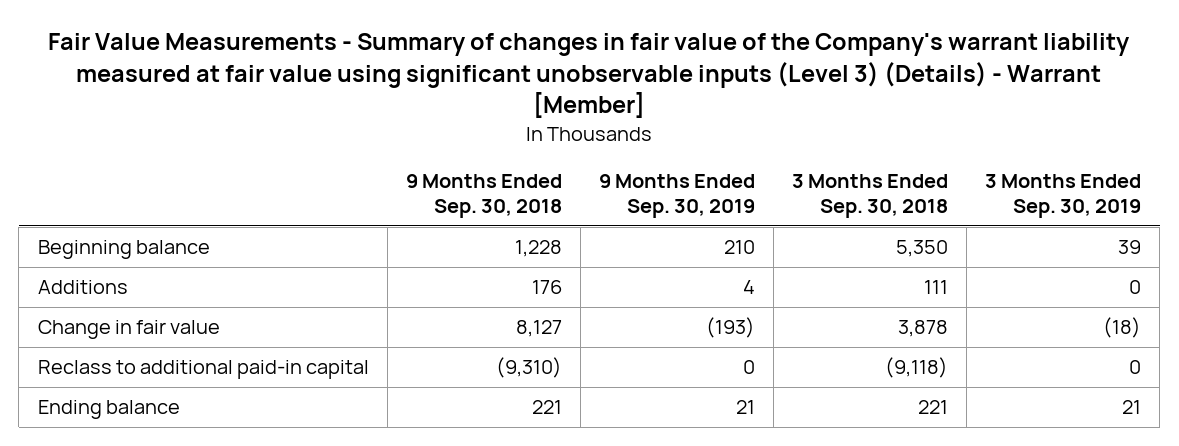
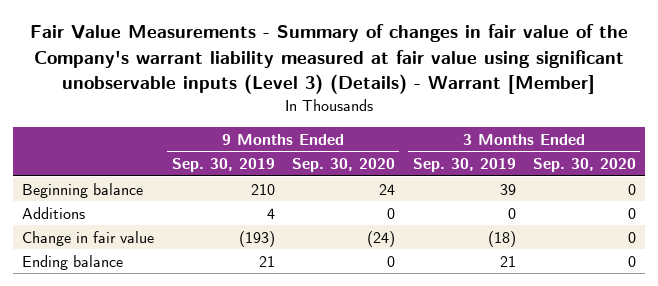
[405,174,562,219] 9 Months Ended Sep. 30, 2018 -> none
[791,174,948,219] 3 Months Ended Sep. 30, 2018 -> none
none -> [292,158,396,173] Sep. 30, 2020
none -> [533,158,637,173] Sep. 30, 2020
[37,360,369,380] Reclass to additional paid-in capital -> none

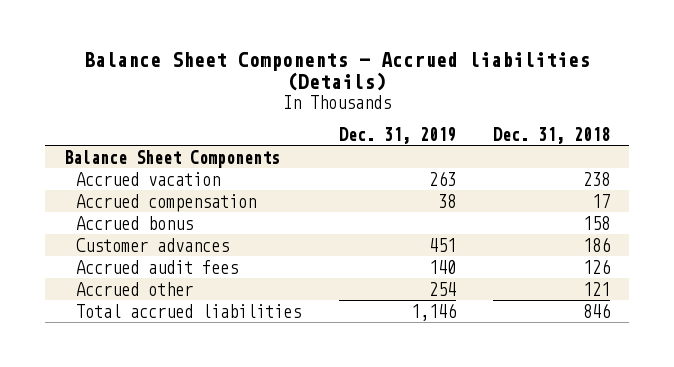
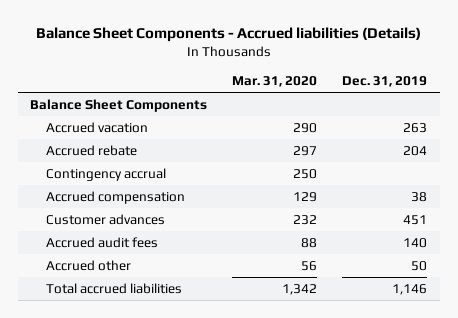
[493,126,611,144] Dec. 31, 2018 -> none
none -> [232,76,318,88] Mar. 31, 2020
none -> [45,144,137,156] Accrued rebate
none -> [45,167,166,181] Contingency accrual
[76,215,194,230] Accrued bonus -> none
[428,281,456,296] 254 -> [411,260,428,271] 50

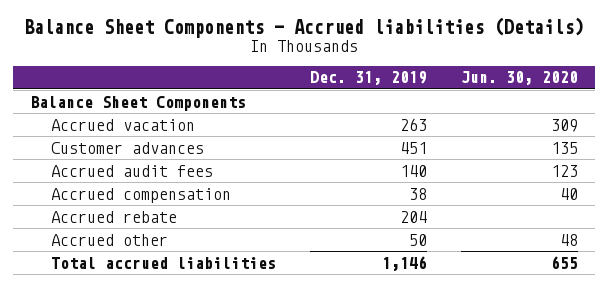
[232,76,318,88] Mar. 31, 2020 -> none
none -> [461,71,579,86] Jun. 30, 2020
[45,167,166,181] Contingency accrual -> none
[45,190,185,204] Accrued compensation -> [50,187,231,203] Accrued compensation
[45,144,137,156] Accrued rebate -> [50,210,177,223] Accrued rebate

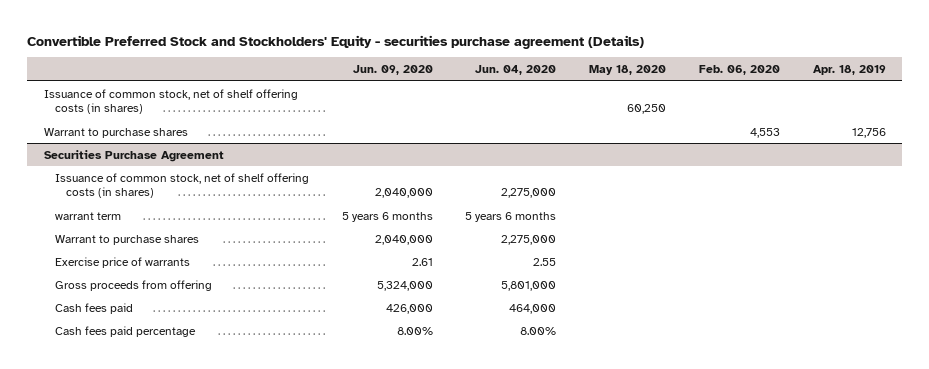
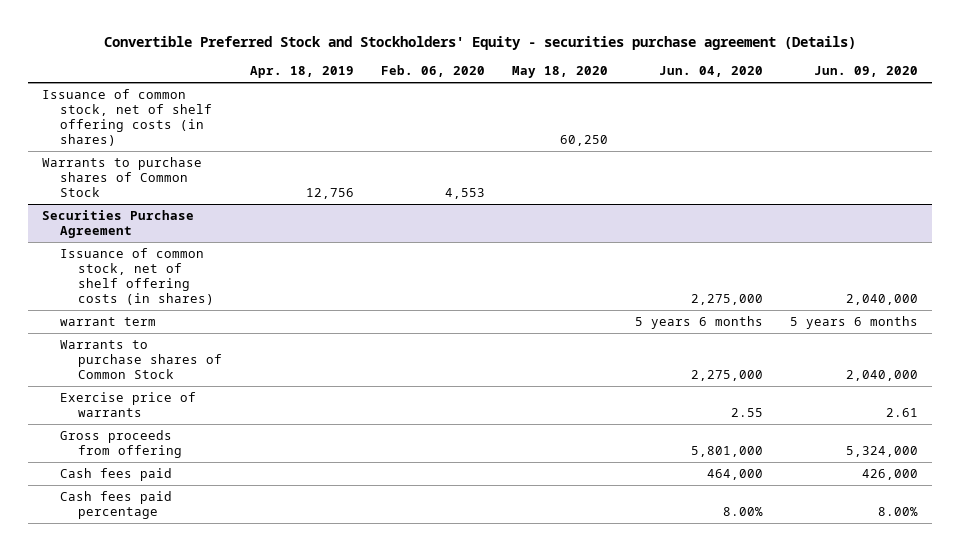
[43,127,188,138] Warrant to purchase shares -> [41,156,202,198] Warrants to purchase shares of Common Stock
[55,234,200,245] Warrant to purchase shares -> [60,339,223,380] Warrants to purchase shares of Common Stock

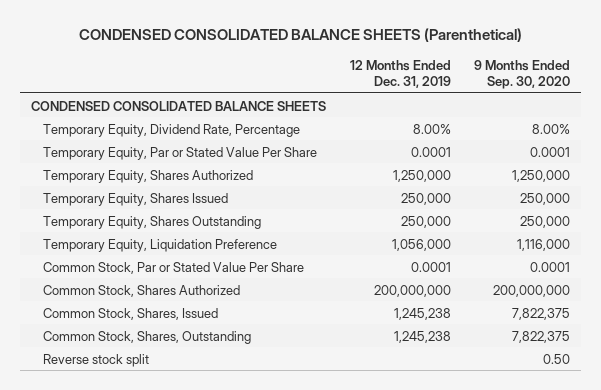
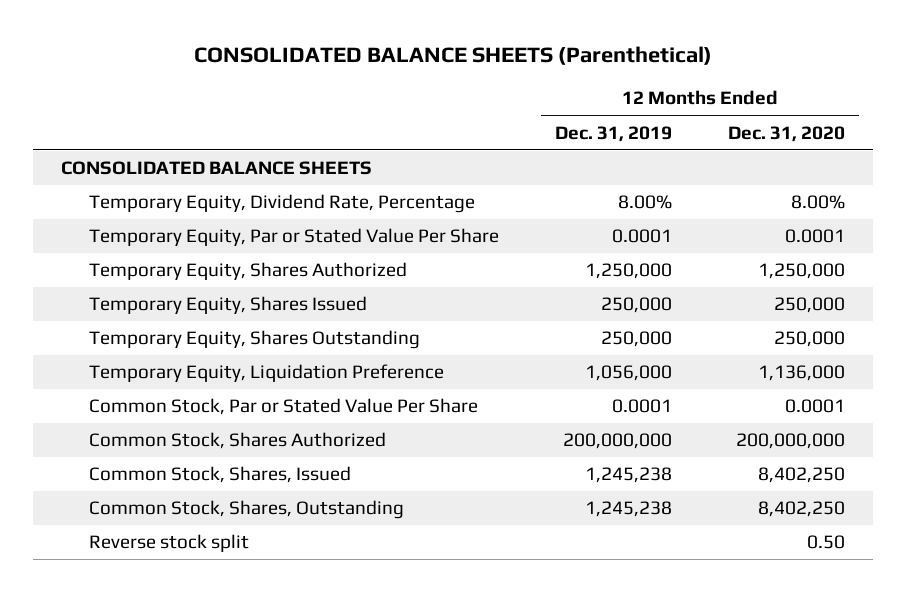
[78,28,522,43] CONDENSED CONSOLIDATED BALANCE SHEETS (Parenthetical) -> [193,46,712,66] CONSOLIDATED BALANCE SHEETS (Parenthetical)
[473,60,570,89] 9 Months Ended Sep. 30, 2020 -> none
none -> [728,125,846,142] Dec. 31, 2020
[31,100,327,111] CONDENSED CONSOLIDATED BALANCE SHEETS -> [60,161,372,176] CONSOLIDATED BALANCE SHEETS

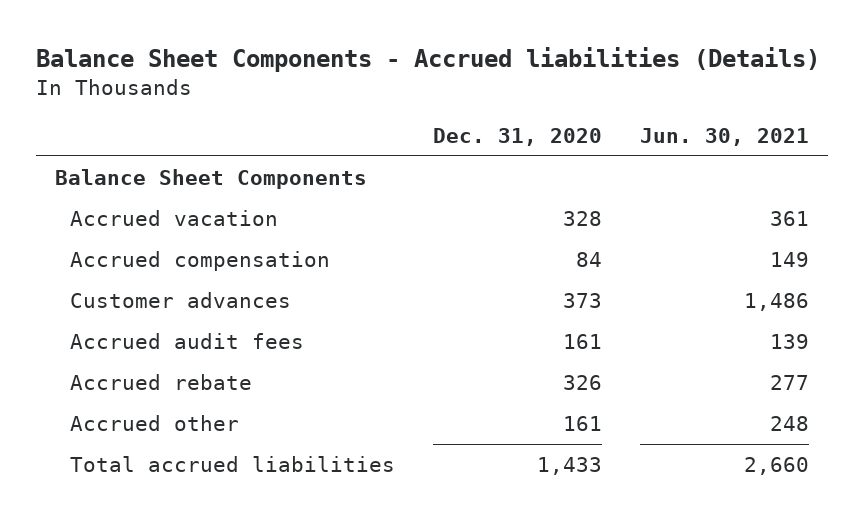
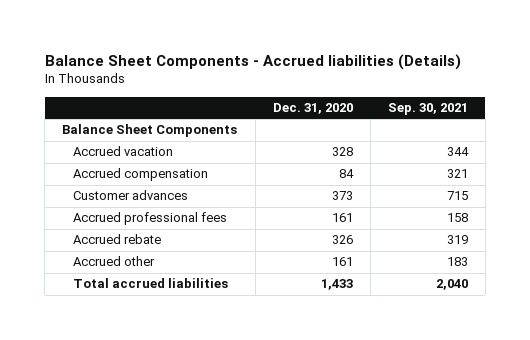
[639,127,809,146] Jun. 30, 2021 -> none
none -> [387,103,468,116] Sep. 30, 2021
[70,332,305,349] Accrued audit fees -> [72,212,227,226] Accrued professional fees

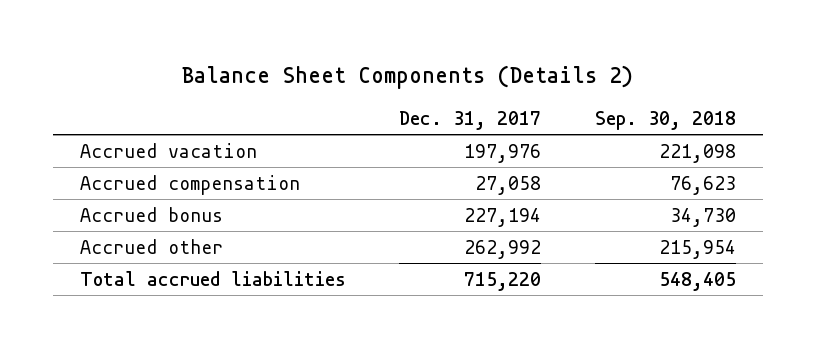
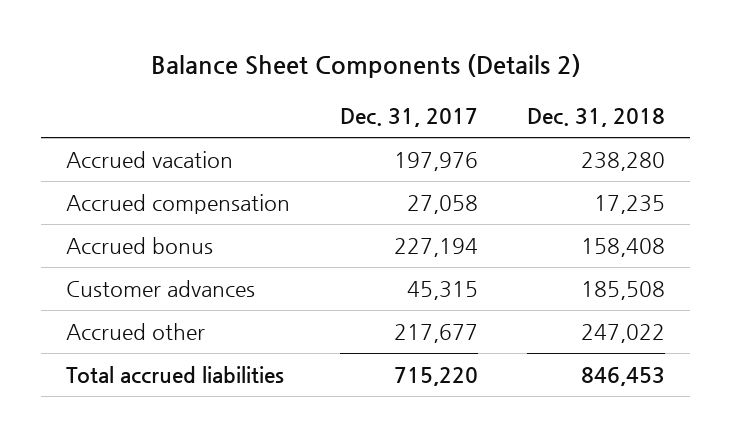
[595,110,737,130] Sep. 30, 2018 -> none
none -> [527,108,666,128] Dec. 31, 2018
none -> [65,279,255,297] Customer advances
[464,239,542,259] 262,992 -> [393,323,478,343] 217,677

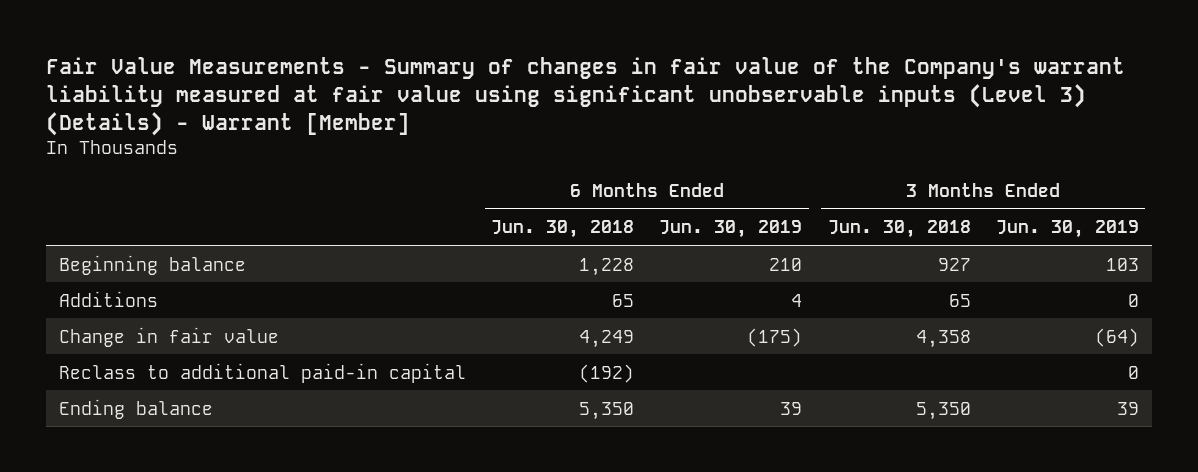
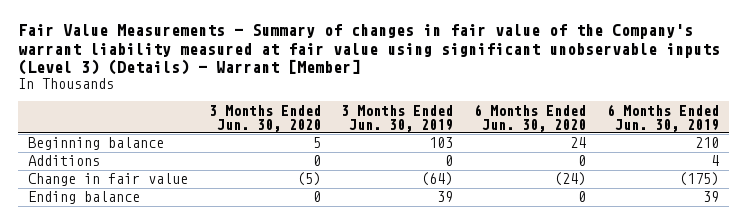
[491,220,635,239] Jun. 30, 2018 -> none
[827,220,971,239] Jun. 30, 2018 -> none
none -> [208,104,321,132] 3 Months Ended Jun. 30, 2020
none -> [474,103,587,132] 6 Months Ended Jun. 30, 2020
[58,362,466,383] Reclass to additional paid-in capital -> none

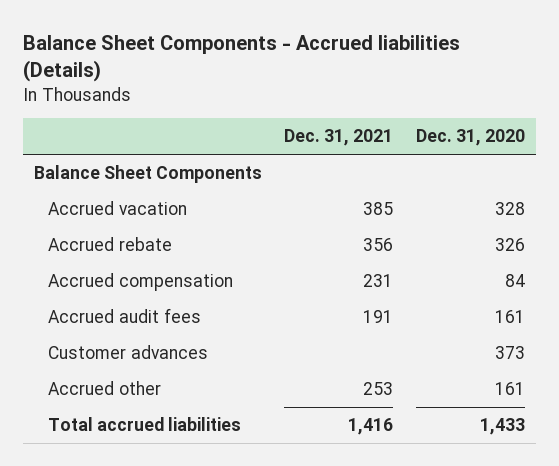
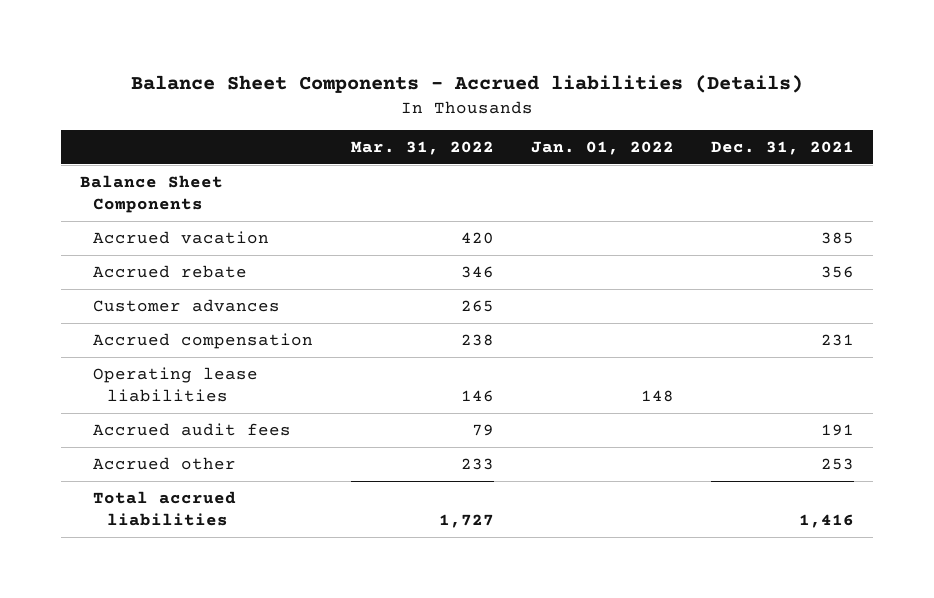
[415,129,525,147] Dec. 31, 2020 -> none
none -> [350,141,494,156] Mar. 31, 2022
none -> [530,141,674,156] Jan. 01, 2022
[47,345,208,360] Customer advances -> [93,298,281,312] Customer advances
none -> [93,366,259,403] Operating lease liabilities

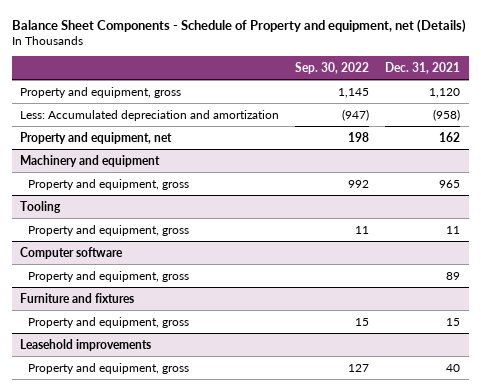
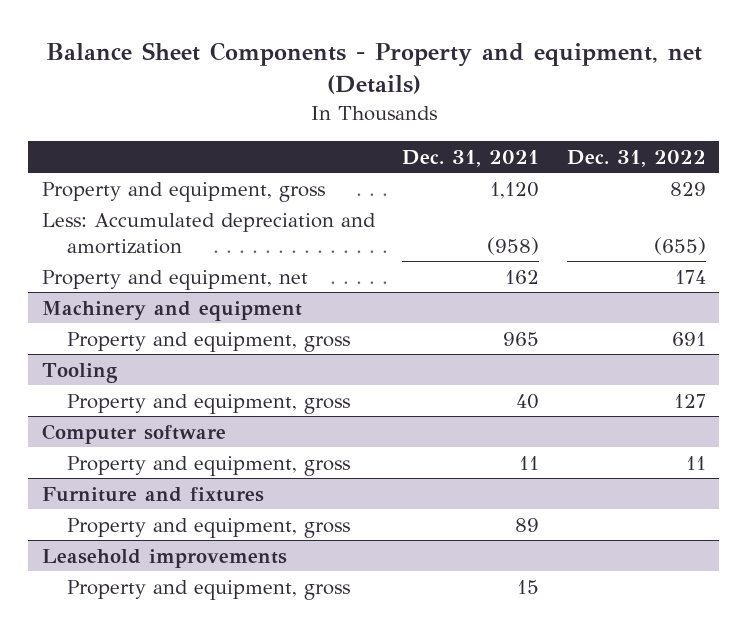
[11,18,466,33] Balance Sheet Components - Schedule of Property and equipment, net (Details) -> [45,41,702,95] Balance Sheet Components - Property and equipment, net (Details)
[295,61,370,74] Sep. 30, 2022 -> none
none -> [566,149,706,167] Dec. 31, 2022
[446,225,461,234] 11 -> [516,393,540,409] 40
[446,271,461,280] 89 -> [519,455,540,470] 11
[446,317,461,326] 15 -> [515,517,540,532] 89
[446,363,461,372] 40 -> [517,579,540,594] 15

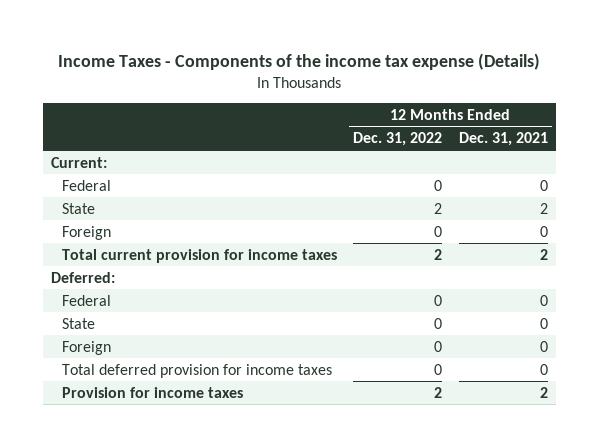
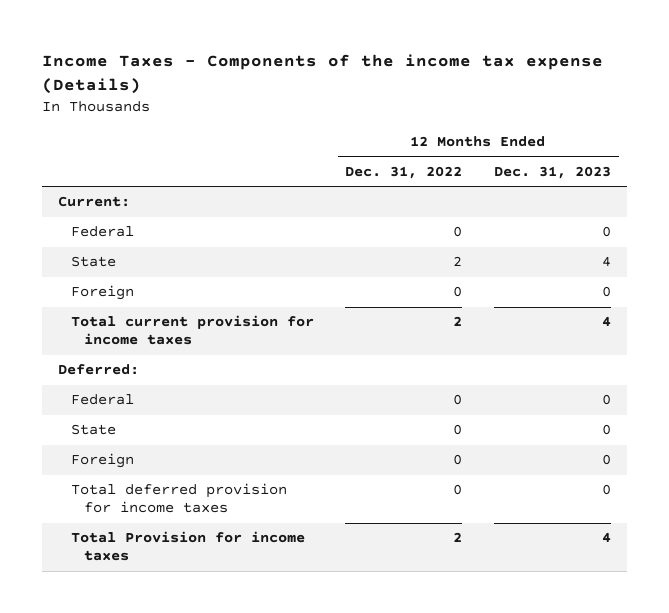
[458,132,548,147] Dec. 31, 2021 -> none
none -> [493,165,611,179] Dec. 31, 2023
[61,386,243,398] Provision for income taxes -> [71,531,306,562] Total Provision for income taxes

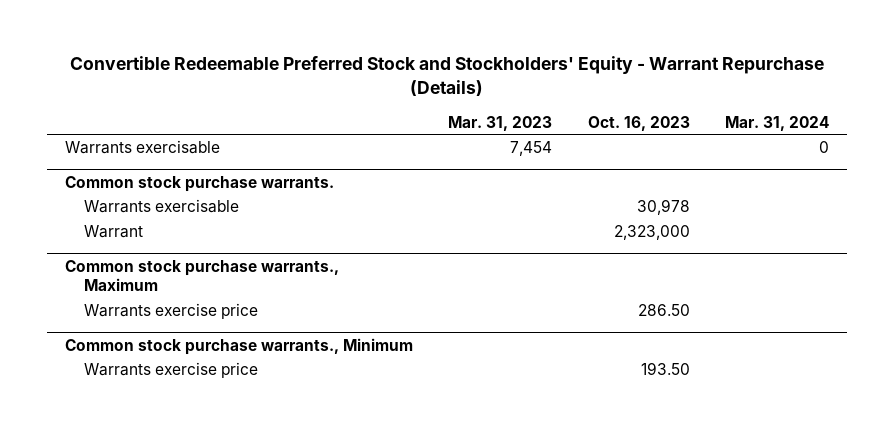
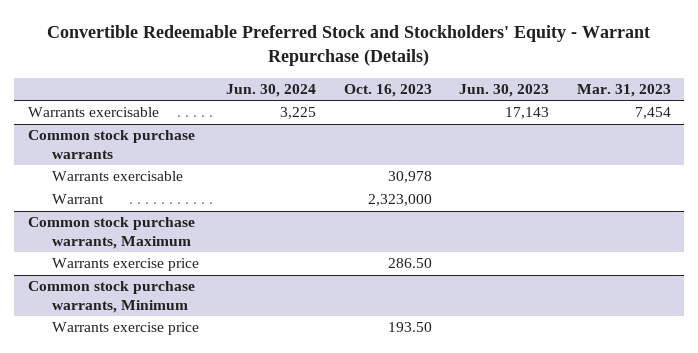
[725,115,830,131] Mar. 31, 2024 -> none
none -> [226,84,317,98] Jun. 30, 2024
none -> [459,84,550,98] Jun. 30, 2023
[64,175,334,192] Common stock purchase warrants. -> [27,130,195,160] Common stock purchase warrants
[64,259,339,291] Common stock purchase warrants., Maximum -> [27,217,195,250] Common stock purchase warrants, Maximum
[64,337,413,355] Common stock purchase warrants., Minimum -> [27,281,195,314] Common stock purchase warrants, Minimum

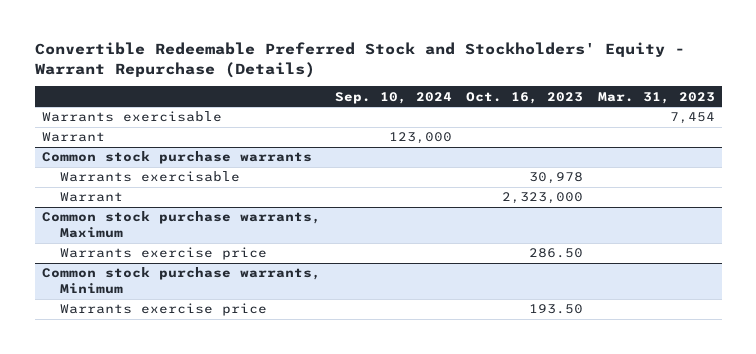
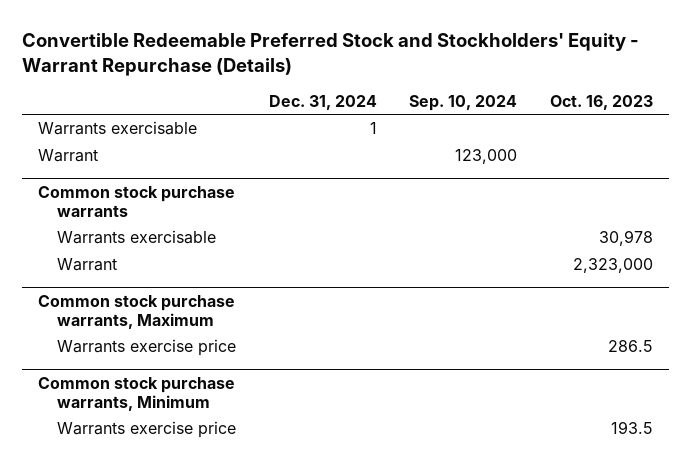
[597,91,715,104] Mar. 31, 2023 -> none
none -> [268,94,377,110] Dec. 31, 2024
[529,248,584,259] 286.50 -> [607,340,653,353] 286.5
[529,304,584,315] 193.50 -> [610,421,653,435] 193.5

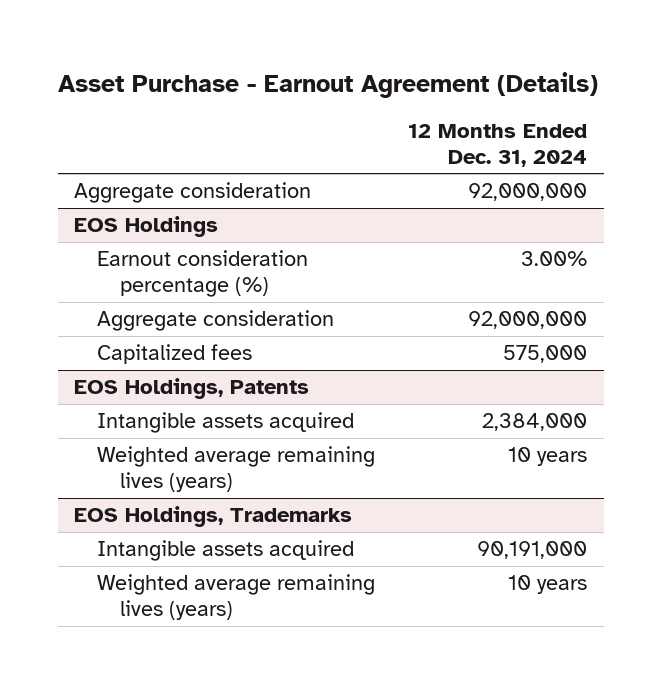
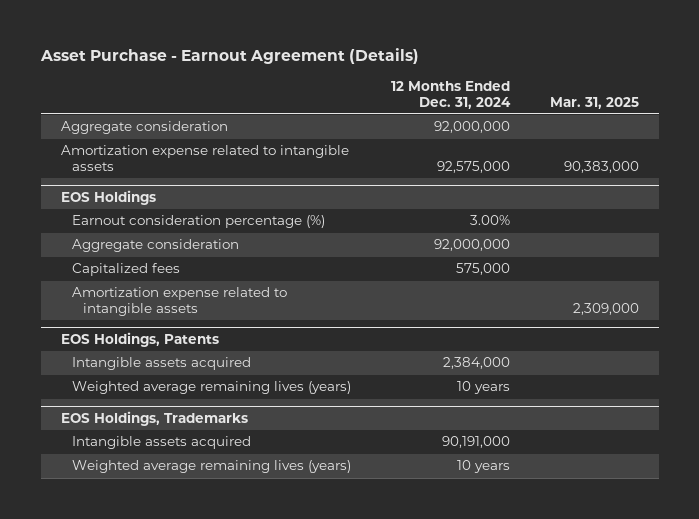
none -> [549,96,639,109] Mar. 31, 2025
none -> [60,145,349,171] Amortization expense related to intangible assets
none -> [71,287,287,316] Amortization expense related to intangible assets

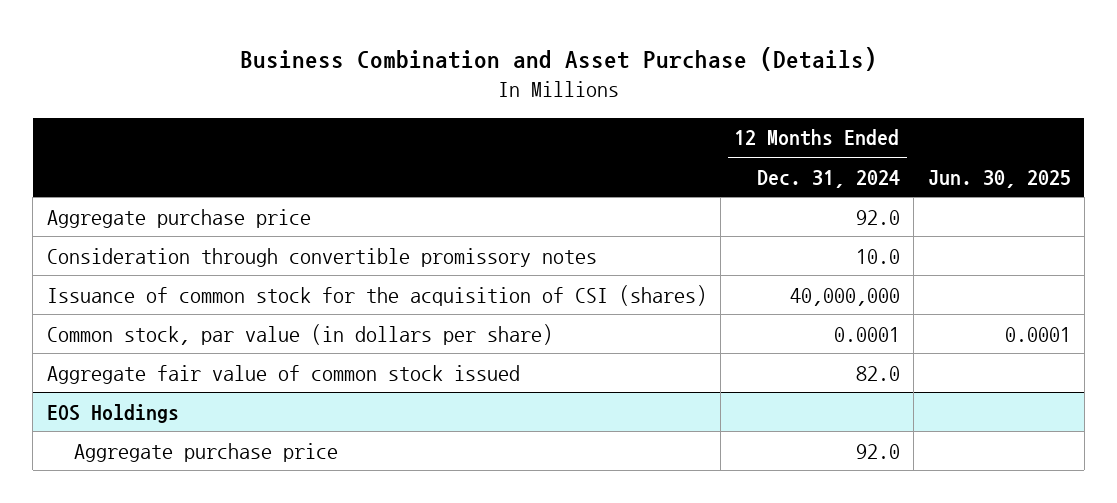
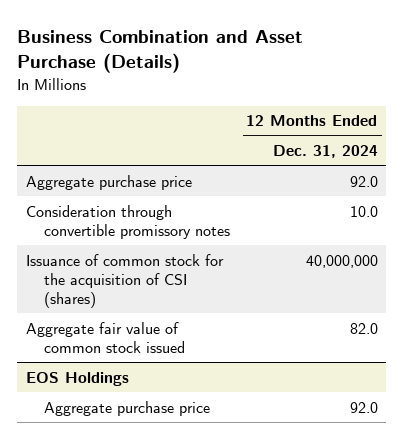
[927,169,1071,188] Jun. 30, 2025 -> none
[46,323,553,345] Common stock, par value (in dollars per share) -> none

